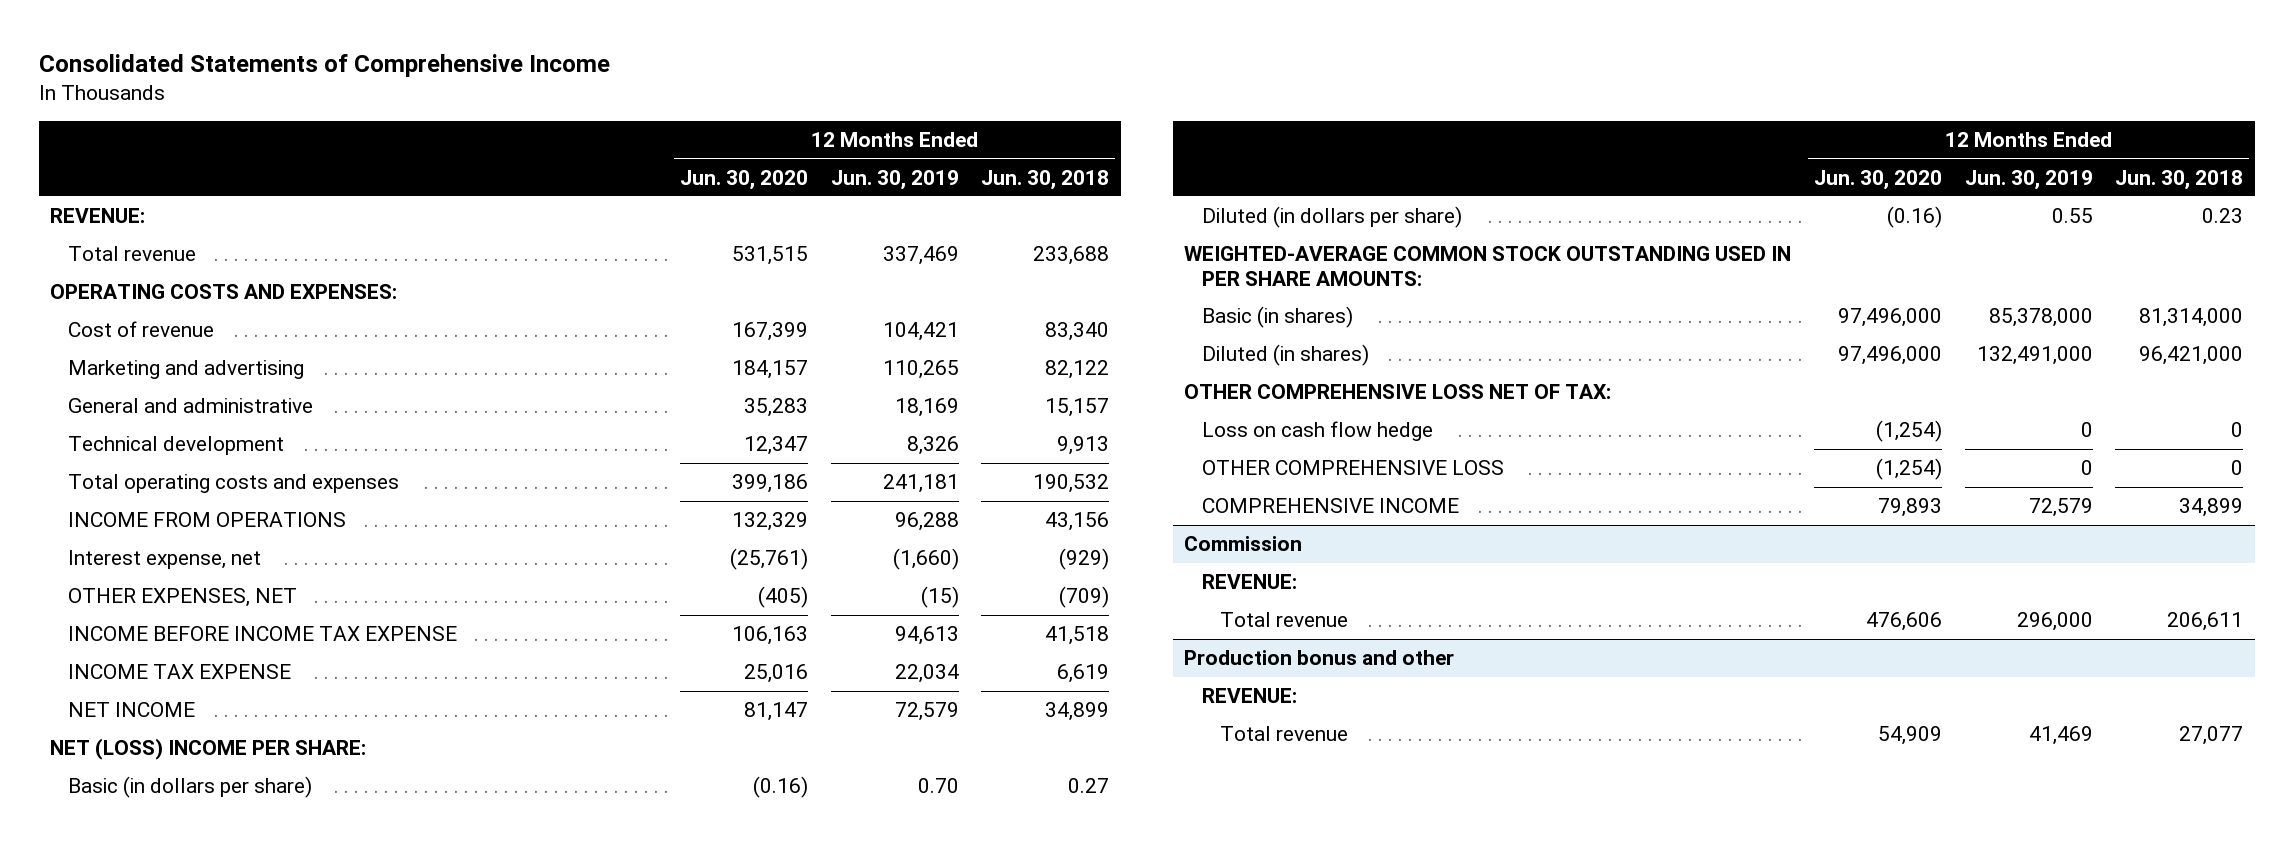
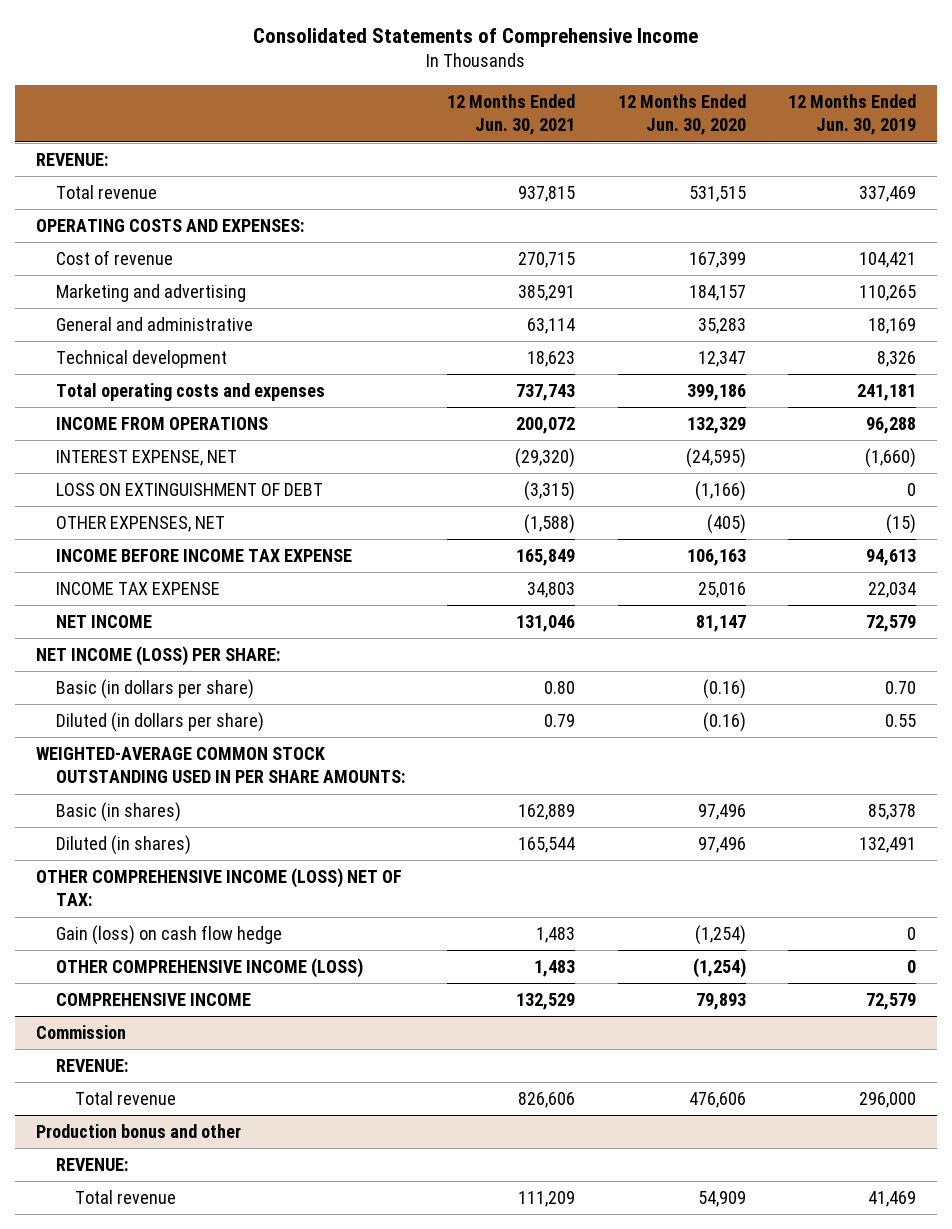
[981,169,1110,190] Jun. 30, 2018 -> none
none -> [447,94,576,136] 12 Months Ended Jun. 30, 2021
[68,550,262,570] Interest expense, net -> [55,450,237,467] INTEREST EXPENSE, NET
[730,548,809,571] (25,761) -> [685,448,746,469] (24,595)
none -> [55,483,323,497] LOSS ON EXTINGUISHMENT OF DEBT
[50,738,367,761] NET (LOSS) INCOME PER SHARE: -> [36,646,281,667] NET INCOME (LOSS) PER SHARE:
[1838,308,1943,328] 97,496,000 -> [697,804,746,821] 97,496
[1988,308,2093,328] 85,378,000 -> [867,804,916,821] 85,378
[1838,346,1943,366] 97,496,000 -> [697,837,746,854] 97,496
[1976,346,2093,366] 132,491,000 -> [858,837,916,854] 132,491
[1184,384,1612,400] OTHER COMPREHENSIVE LOSS NET OF TAX: -> [36,868,403,907] OTHER COMPREHENSIVE INCOME (LOSS) NET OF TAX:
[1202,421,1434,442] Loss on cash flow hedge -> [55,925,282,946] Gain (loss) on cash flow hedge
[1202,460,1505,476] OTHER COMPREHENSIVE LOSS -> [55,958,363,979] OTHER COMPREHENSIVE INCOME (LOSS)

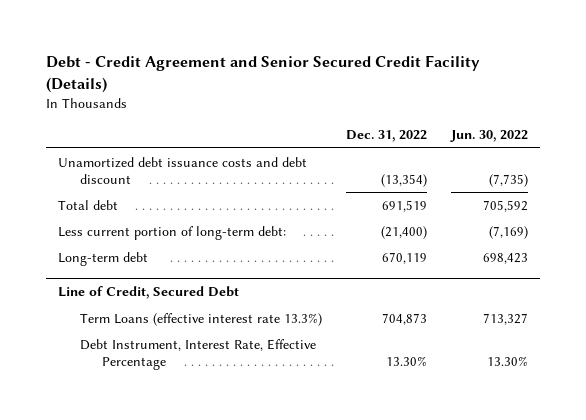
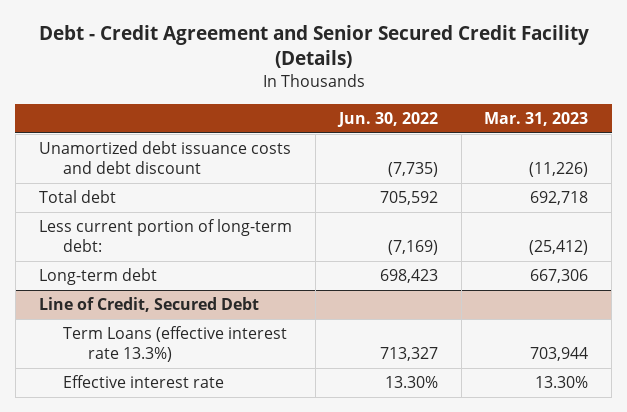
[346,130,428,143] Dec. 31, 2022 -> none
none -> [484,111,589,126] Mar. 31, 2023
[79,338,316,370] Debt Instrument, Interest Rate, Effective Percentage -> [63,375,225,389] Effective interest rate

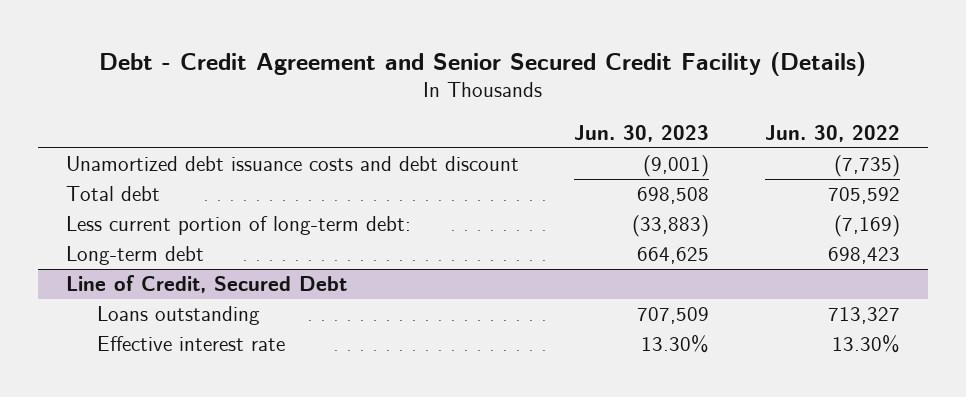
[484,111,589,126] Mar. 31, 2023 -> none
none -> [574,125,710,143] Jun. 30, 2023
[63,326,288,363] Term Loans (effective interest rate 13.3%) -> [97,306,261,326] Loans outstanding

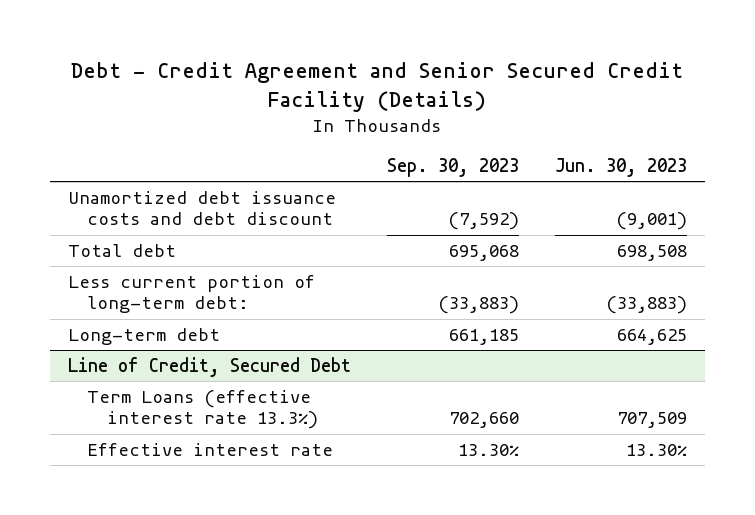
[765,125,901,143] Jun. 30, 2022 -> none
none -> [386,157,519,177] Sep. 30, 2023
[97,306,261,326] Loans outstanding -> [87,390,318,430] Term Loans (effective interest rate 13.3%)

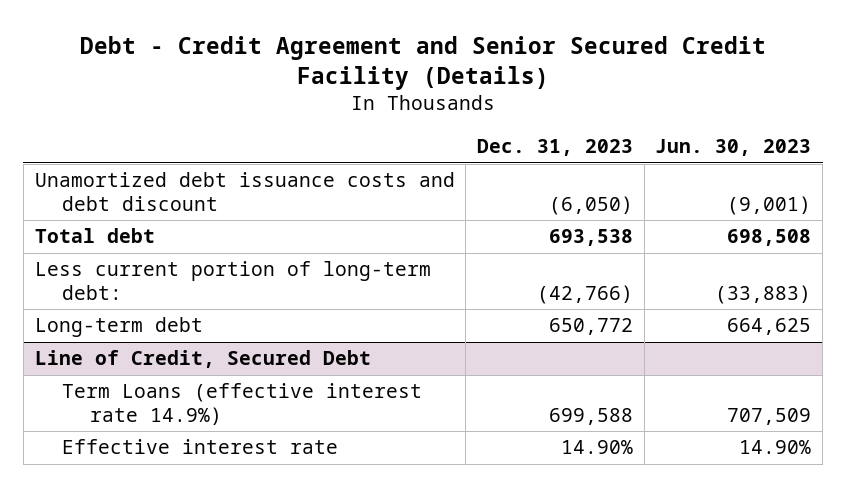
[386,157,519,177] Sep. 30, 2023 -> none
none -> [476,139,633,157] Dec. 31, 2023
[87,390,318,430] Term Loans (effective interest rate 13.3%) -> [62,383,423,425] Term Loans (effective interest rate 14.9%)
[625,444,687,457] 13.30% -> [739,440,812,455] 14.90%

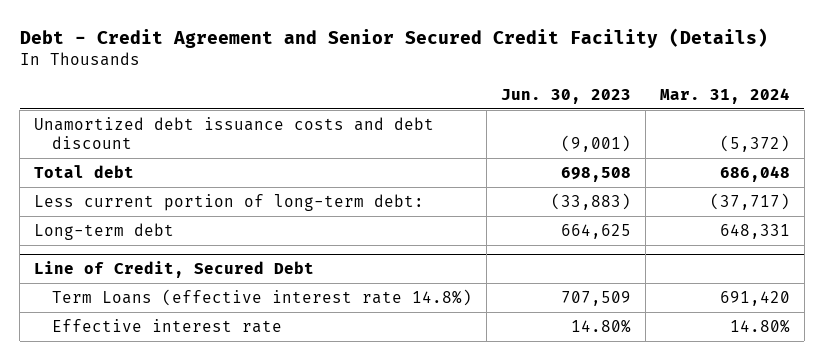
[476,139,633,157] Dec. 31, 2023 -> none
none -> [659,87,790,104] Mar. 31, 2024
[62,383,423,425] Term Loans (effective interest rate 14.9%) -> [51,288,472,306] Term Loans (effective interest rate 14.8%)
[739,440,812,455] 14.90% -> [570,318,631,333] 14.80%

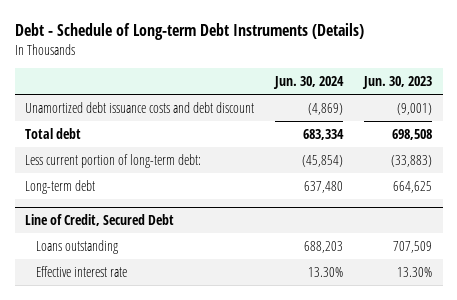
[19,27,768,48] Debt - Credit Agreement and Senior Secured Credit Facility (Details) -> [14,22,364,40] Debt - Schedule of Long-term Debt Instruments (Details)
[659,87,790,104] Mar. 31, 2024 -> none
none -> [273,76,345,90] Jun. 30, 2024
[51,288,472,306] Term Loans (effective interest rate 14.8%) -> [36,239,119,254] Loans outstanding
[570,318,631,333] 14.80% -> [397,266,433,277] 13.30%

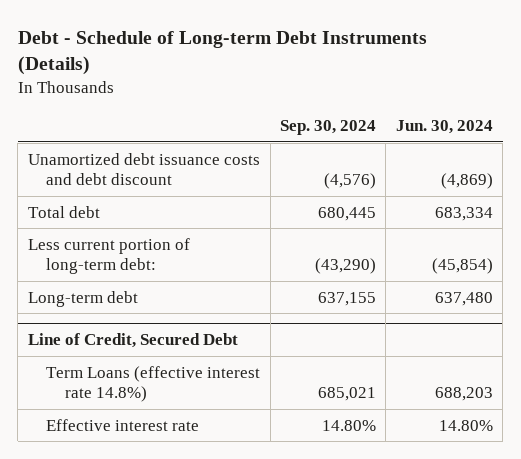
[362,76,433,90] Jun. 30, 2023 -> none
none -> [280,120,377,136] Sep. 30, 2024
[36,239,119,254] Loans outstanding -> [46,365,261,403] Term Loans (effective interest rate 14.8%)
[308,266,344,277] 13.30% -> [438,419,493,431] 14.80%

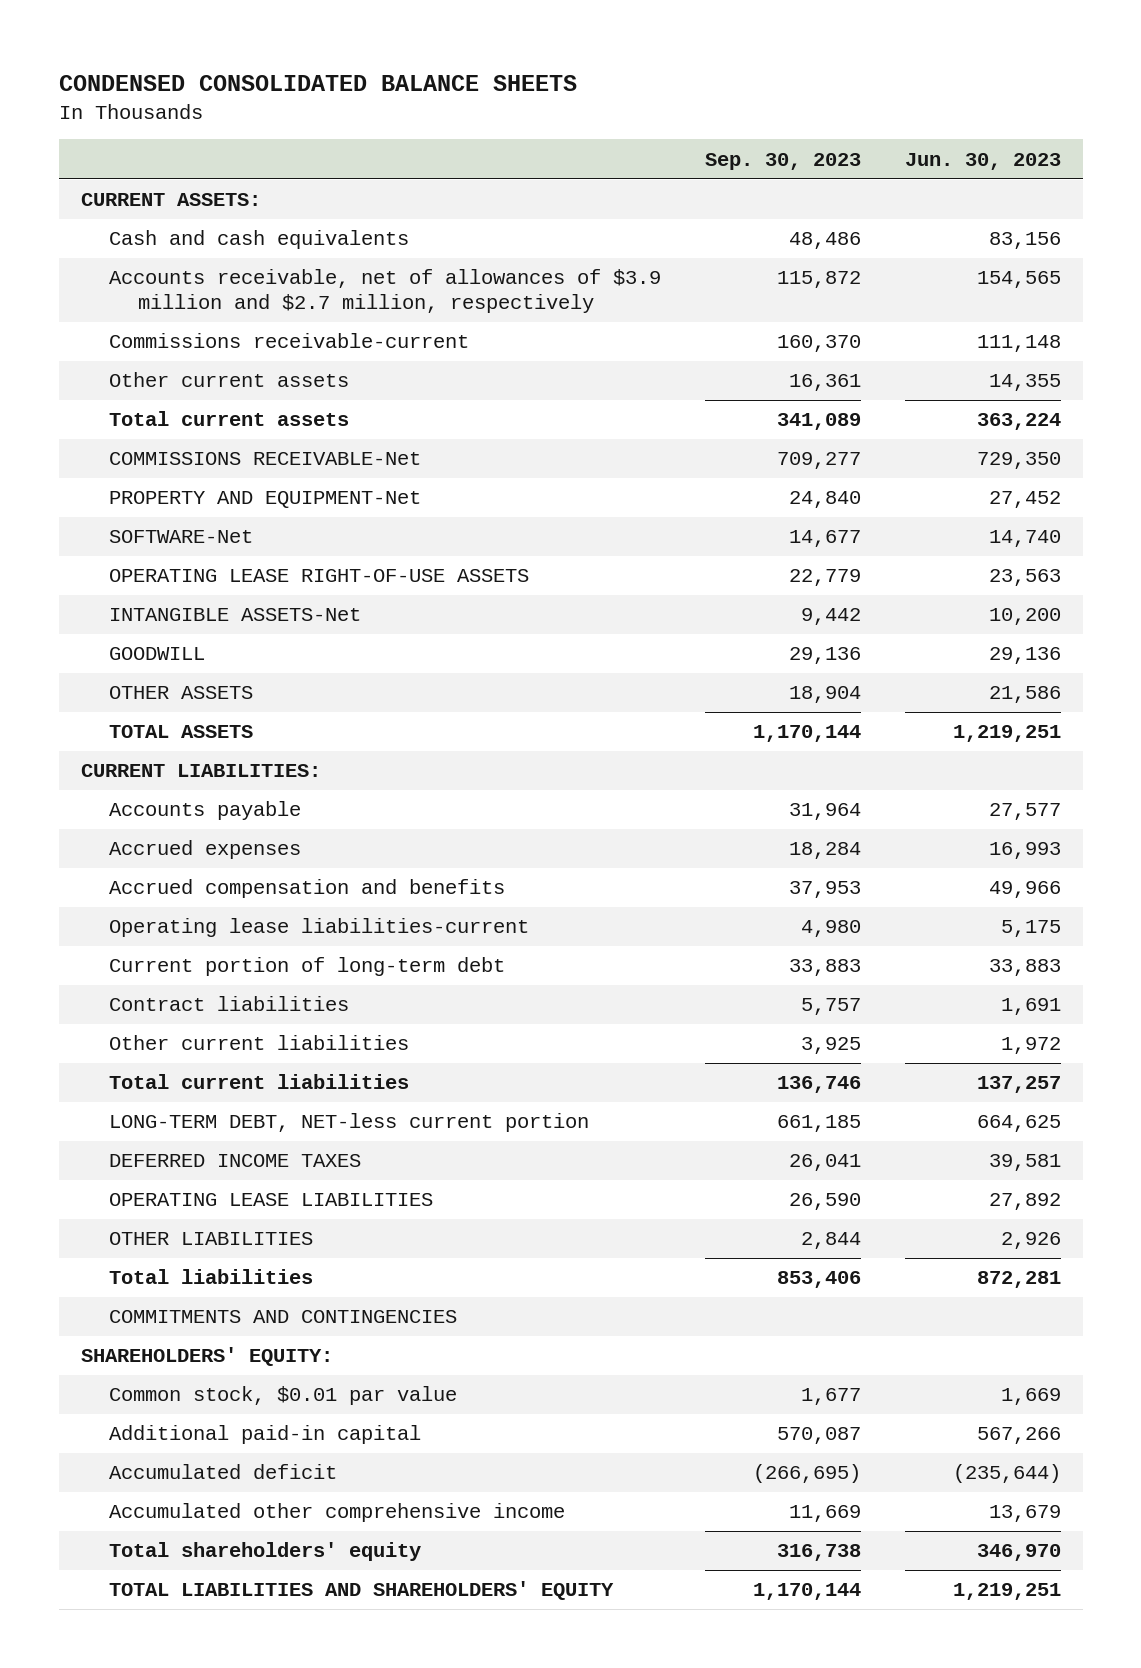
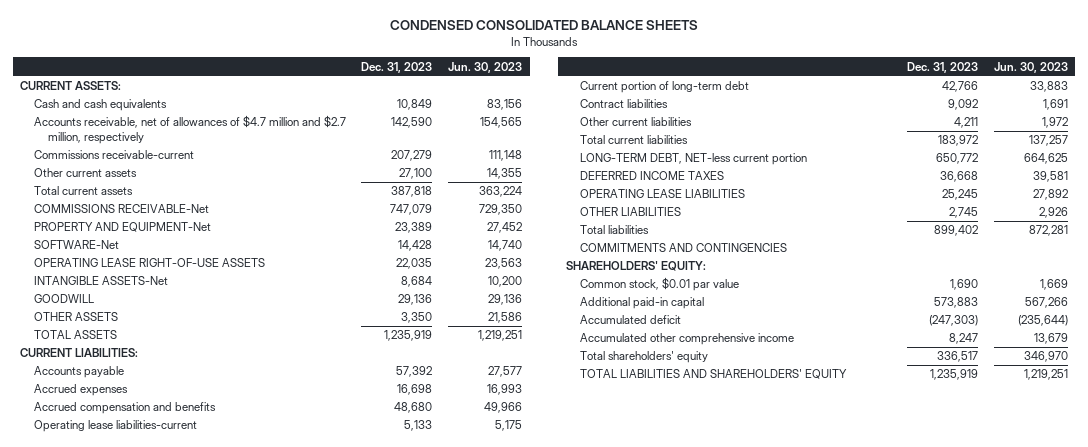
[705,152,862,170] Sep. 30, 2023 -> none
none -> [361,61,433,73] Dec. 31, 2023
[109,269,662,313] Accounts receivable, net of allowances of $3.9 million and $2.7 million, respectively -> [33,115,346,144] Accounts receivable, net of allowances of $4.7 million and $2.7 million, respectively

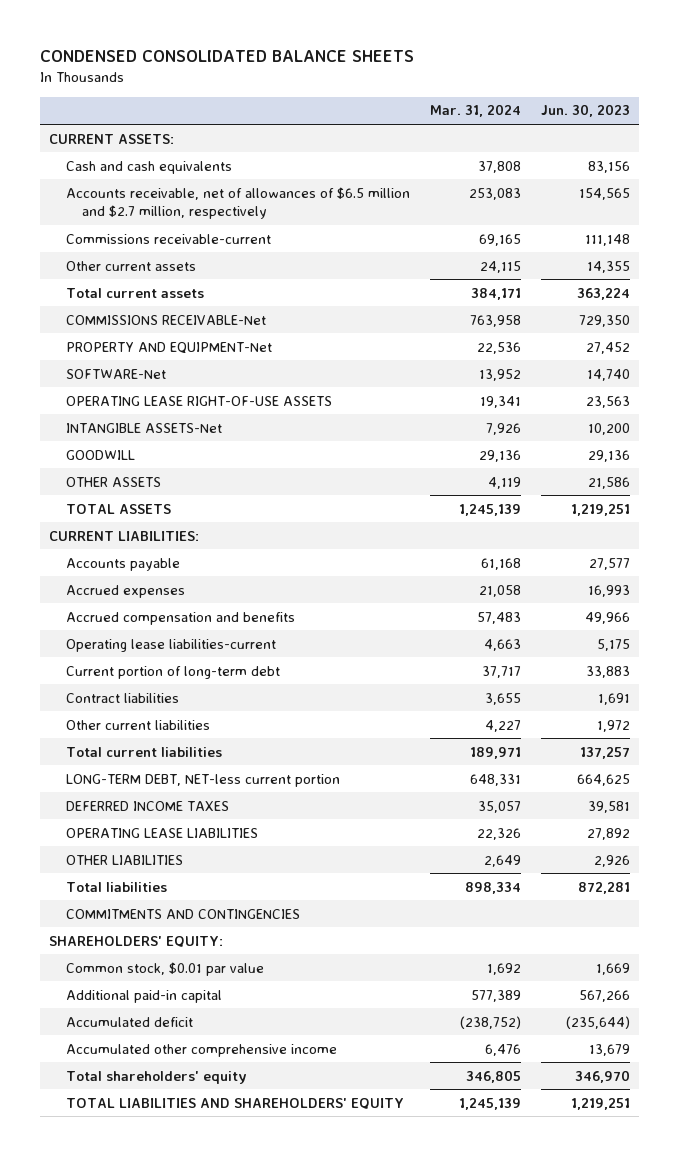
[361,61,433,73] Dec. 31, 2023 -> none
none -> [429,104,521,118] Mar. 31, 2024
[33,115,346,144] Accounts receivable, net of allowances of $4.7 million and $2.7 million, respectively -> [65,186,410,219] Accounts receivable, net of allowances of $6.5 million and $2.7 million, respectively

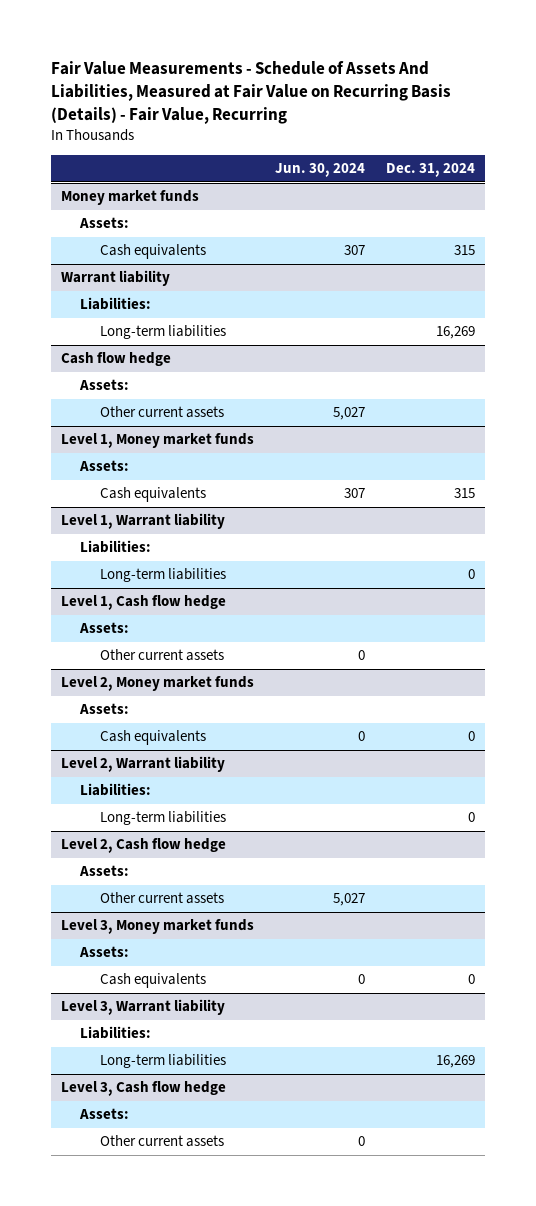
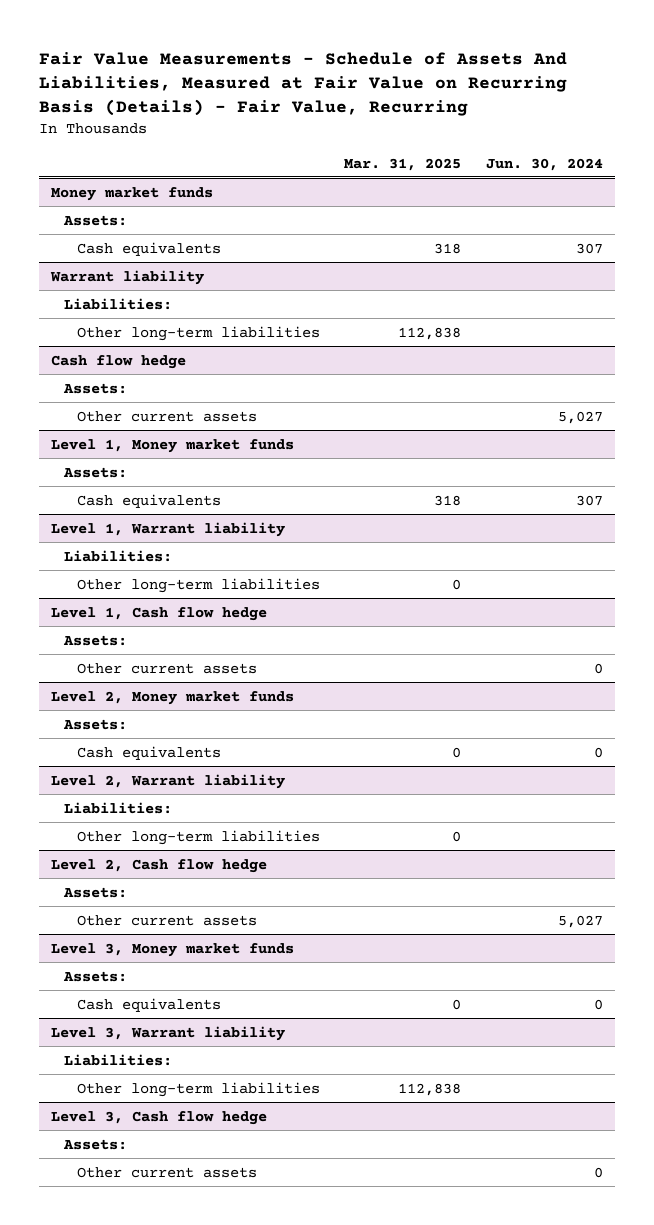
[385,163,475,178] Dec. 31, 2024 -> none
none -> [344,157,462,171] Mar. 31, 2025
[99,325,226,340] Long-term liabilities -> [76,325,320,341] Other long-term liabilities
[99,568,226,583] Long-term liabilities -> [76,577,320,593] Other long-term liabilities
[99,811,226,826] Long-term liabilities -> [76,829,320,845] Other long-term liabilities
[99,1054,226,1069] Long-term liabilities -> [76,1081,320,1097] Other long-term liabilities

